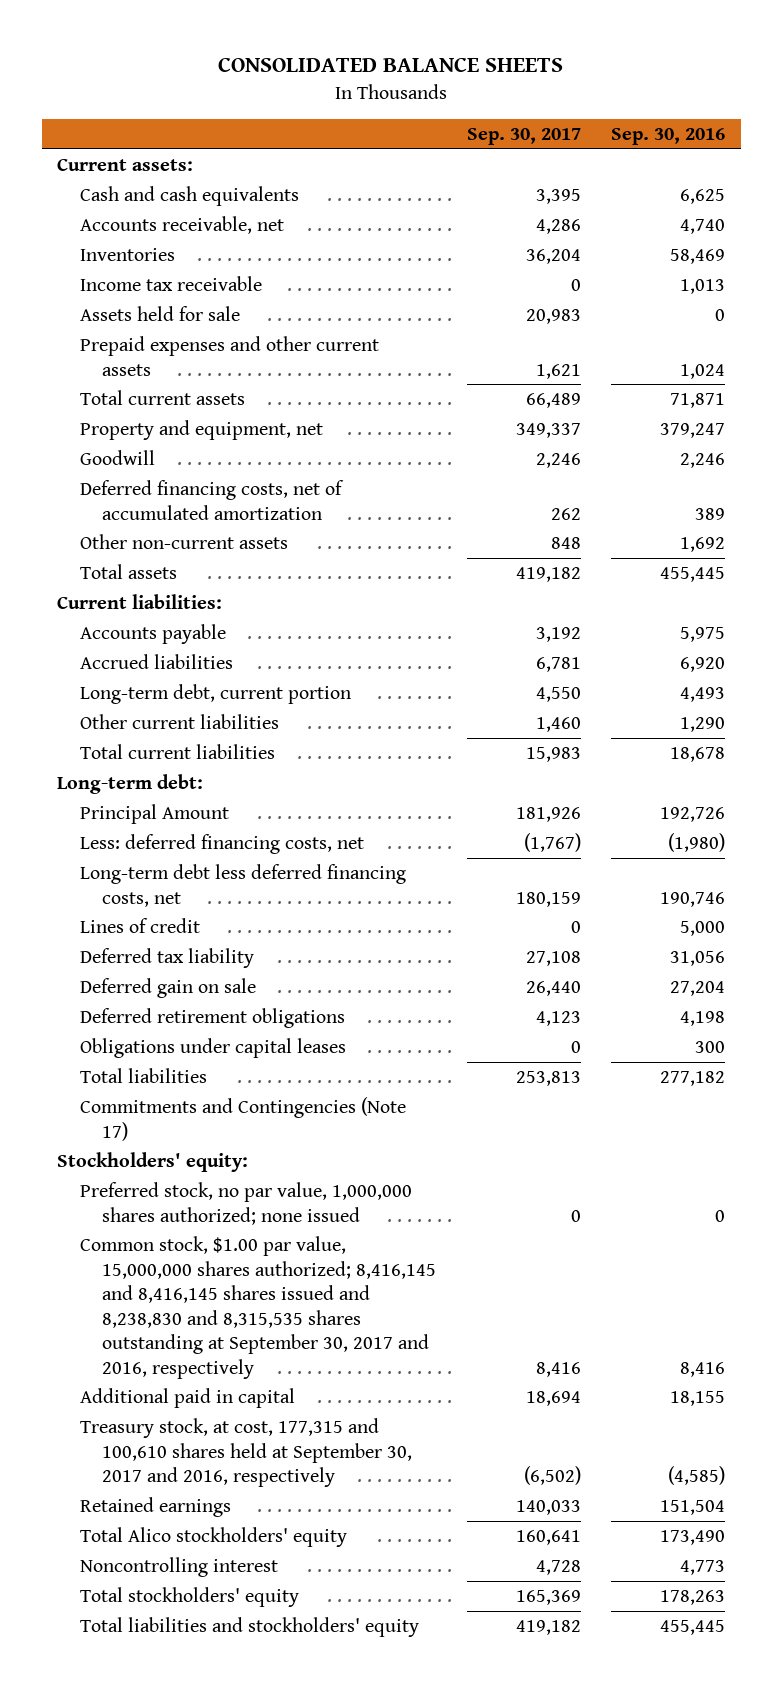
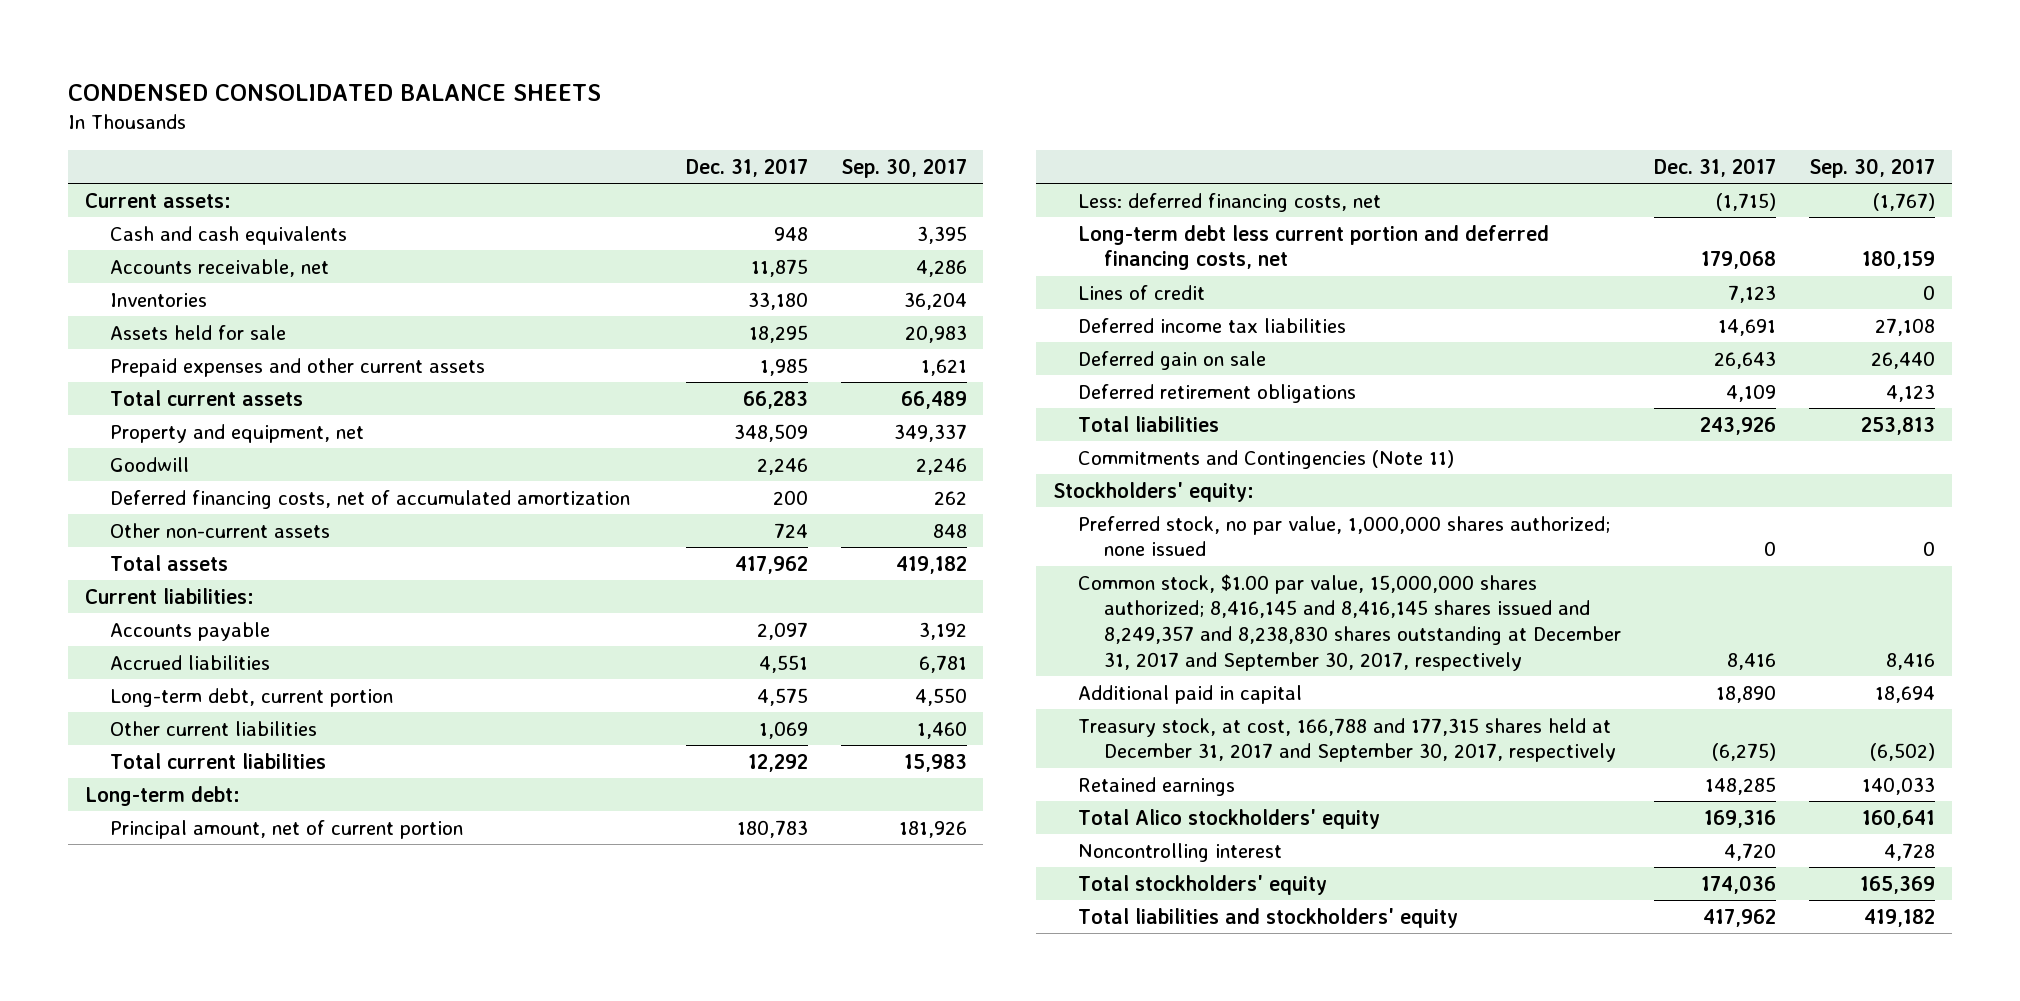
[218,57,564,73] CONSOLIDATED BALANCE SHEETS -> [67,83,601,101] CONDENSED CONSOLIDATED BALANCE SHEETS
[611,127,726,145] Sep. 30, 2016 -> none
none -> [685,158,808,178] Dec. 31, 2017
[79,275,262,291] Income tax receivable -> none
[79,803,229,824] Principal Amount -> [109,819,463,839] Principal amount, net of current portion
[79,863,406,907] Long-term debt less deferred financing costs, net -> [1078,224,1550,271] Long-term debt less current portion and deferred financing costs, net
[79,947,254,968] Deferred tax liability -> [1078,317,1347,333] Deferred income tax liabilities
[79,1037,346,1058] Obligations under capital leases -> none
[79,1096,406,1141] Commitments and Contingencies (Note 17) -> [1078,449,1455,469] Commitments and Contingencies (Note 11)
[79,1235,437,1379] Common stock, $1.00 par value, 15,000,000 shares authorized; 8,416,145 and 8,416,145 shares issued and 8,238,830 and 8,315,535 shares outstanding at September 30, 2017 and 2016, respectively -> [1078,573,1621,671] Common stock, $1.00 par value, 15,000,000 shares authorized; 8,416,145 and 8,416,145 shares issued and 8,249,357 and 8,238,830 shares outstanding at December 31, 2017 and September 30, 2017, respectively
[79,1417,413,1488] Treasury stock, at cost, 177,315 and 100,610 shares held at September 30, 2017 and 2016, respectively -> [1078,717,1616,763] Treasury stock, at cost, 166,788 and 177,315 shares held at December 31, 2017 and September 30, 2017, respectively

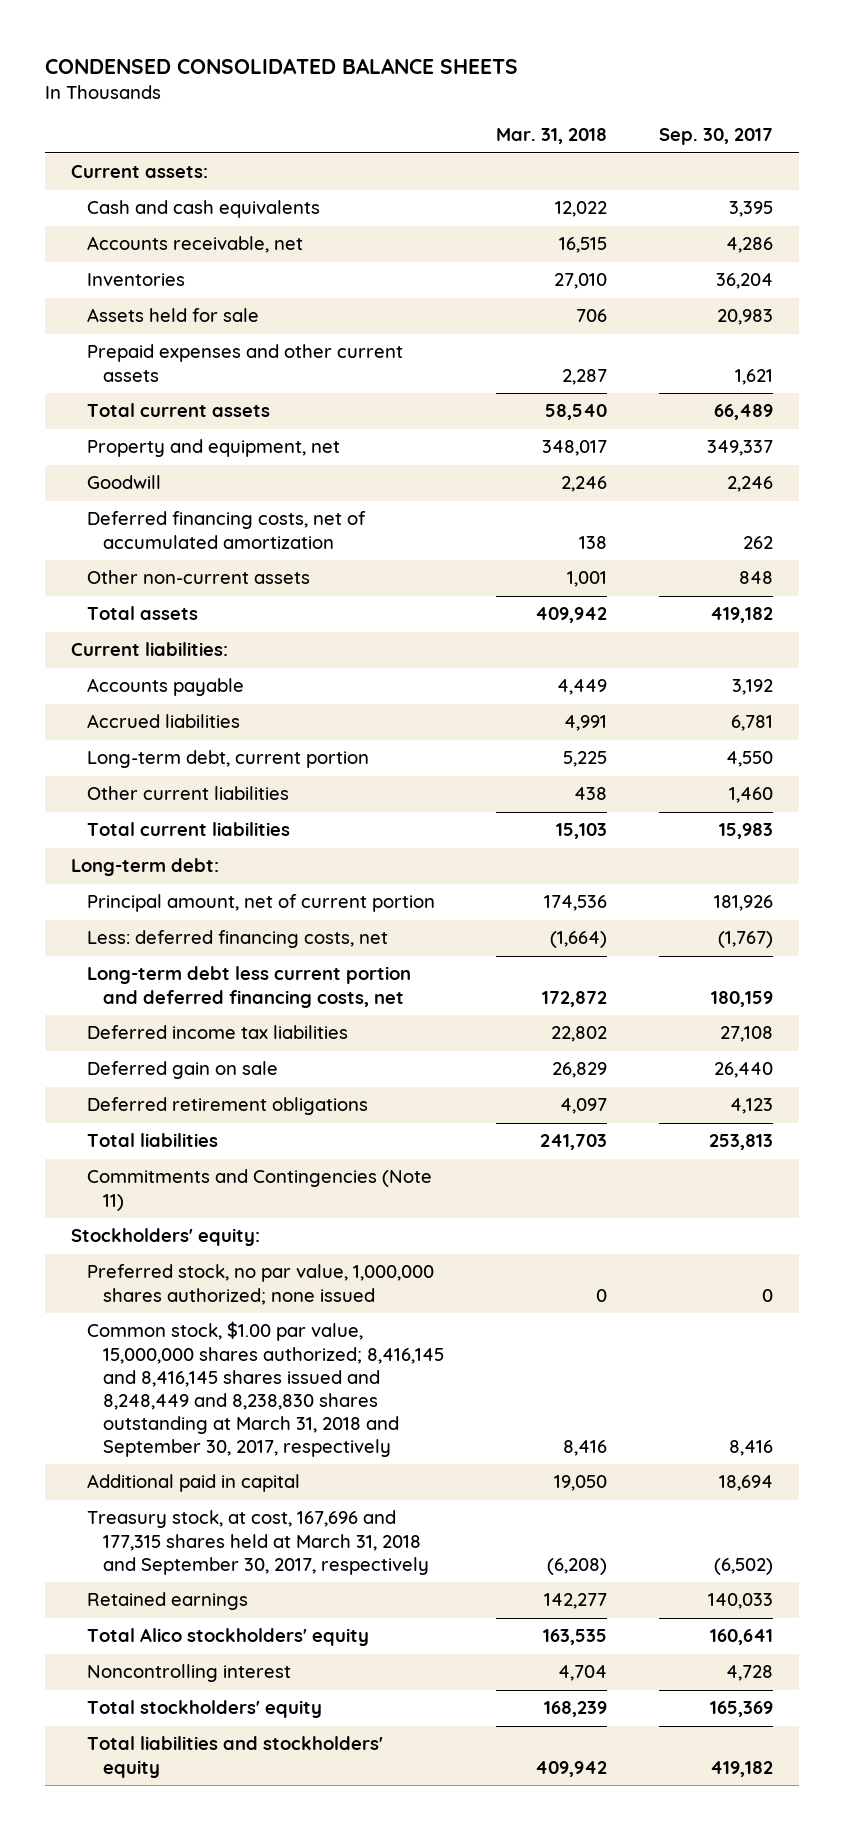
[685,158,808,178] Dec. 31, 2017 -> none
none -> [495,128,607,145] Mar. 31, 2018
[1078,284,1206,300] Lines of credit -> none
[1078,573,1621,671] Common stock, $1.00 par value, 15,000,000 shares authorized; 8,416,145 and 8,416,145 shares issued and 8,249,357 and 8,238,830 shares outstanding at December 31, 2017 and September 30, 2017, respectively -> [86,1321,444,1458] Common stock, $1.00 par value, 15,000,000 shares authorized; 8,416,145 and 8,416,145 shares issued and 8,248,449 and 8,238,830 shares outstanding at March 31, 2018 and September 30, 2017, respectively
[1078,717,1616,763] Treasury stock, at cost, 166,788 and 177,315 shares held at December 31, 2017 and September 30, 2017, respectively -> [86,1510,429,1575] Treasury stock, at cost, 167,696 and 177,315 shares held at March 31, 2018 and September 30, 2017, respectively

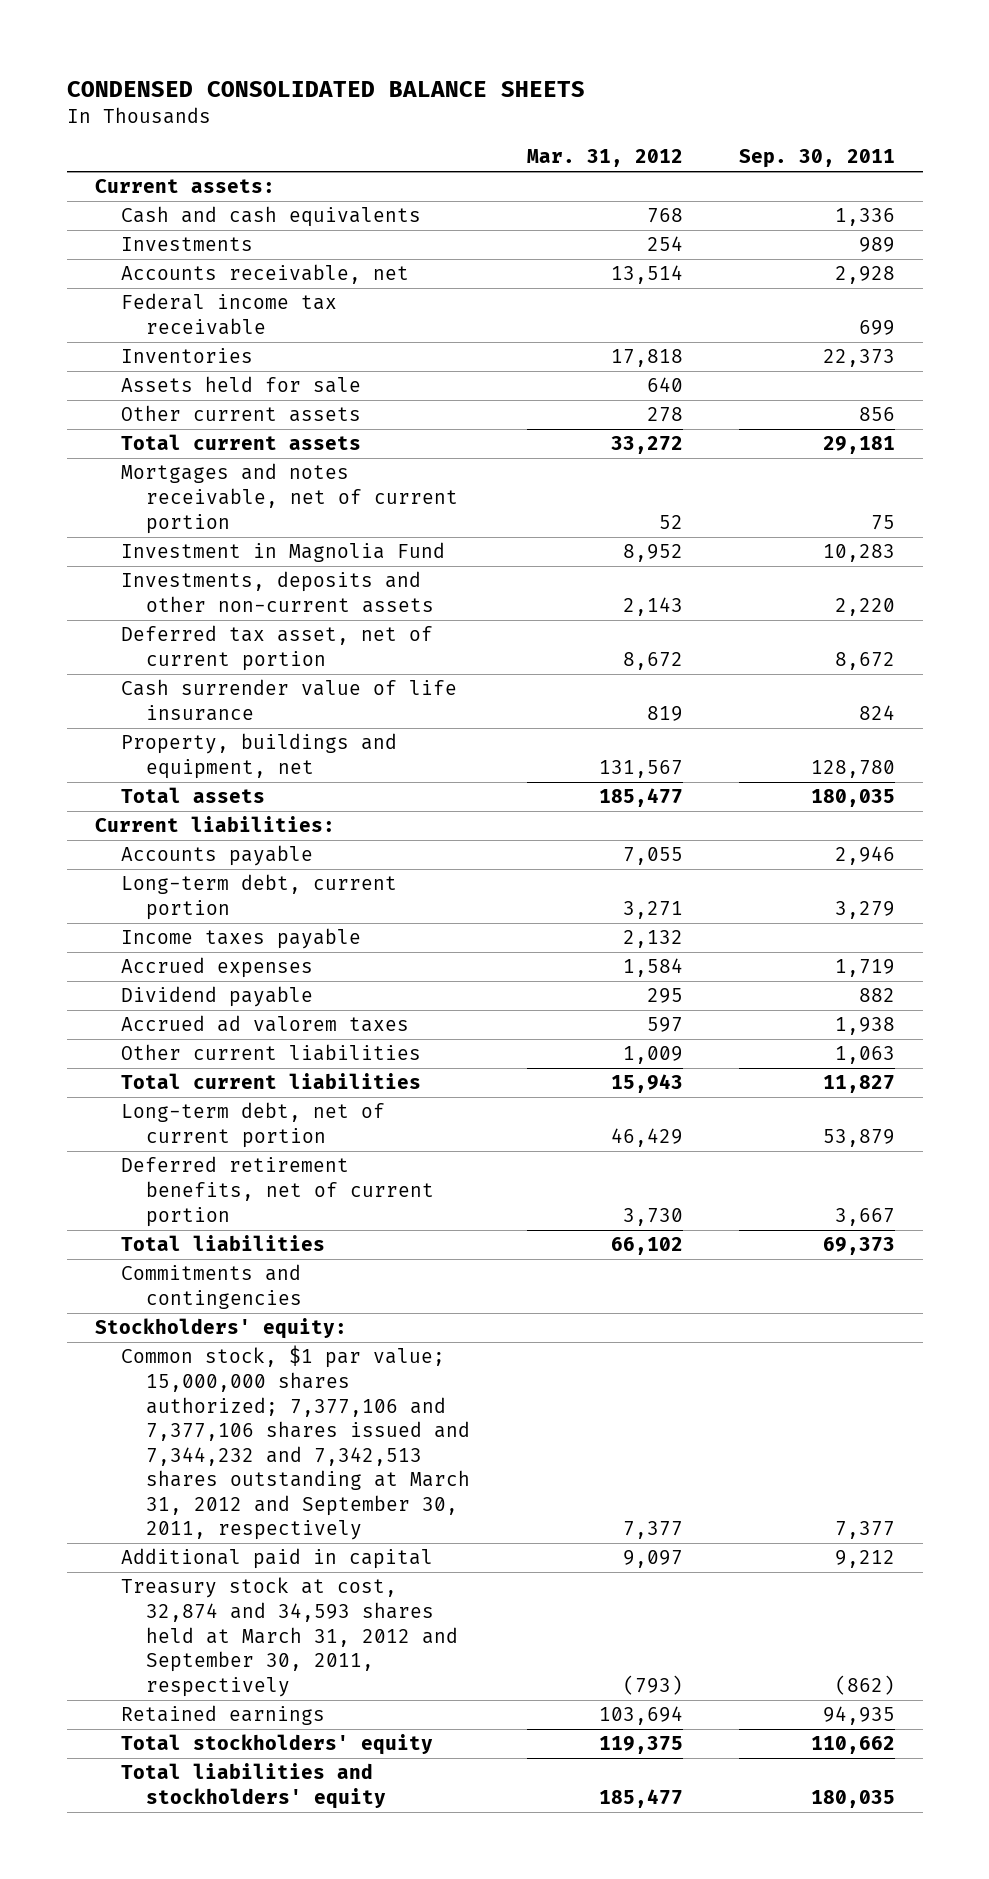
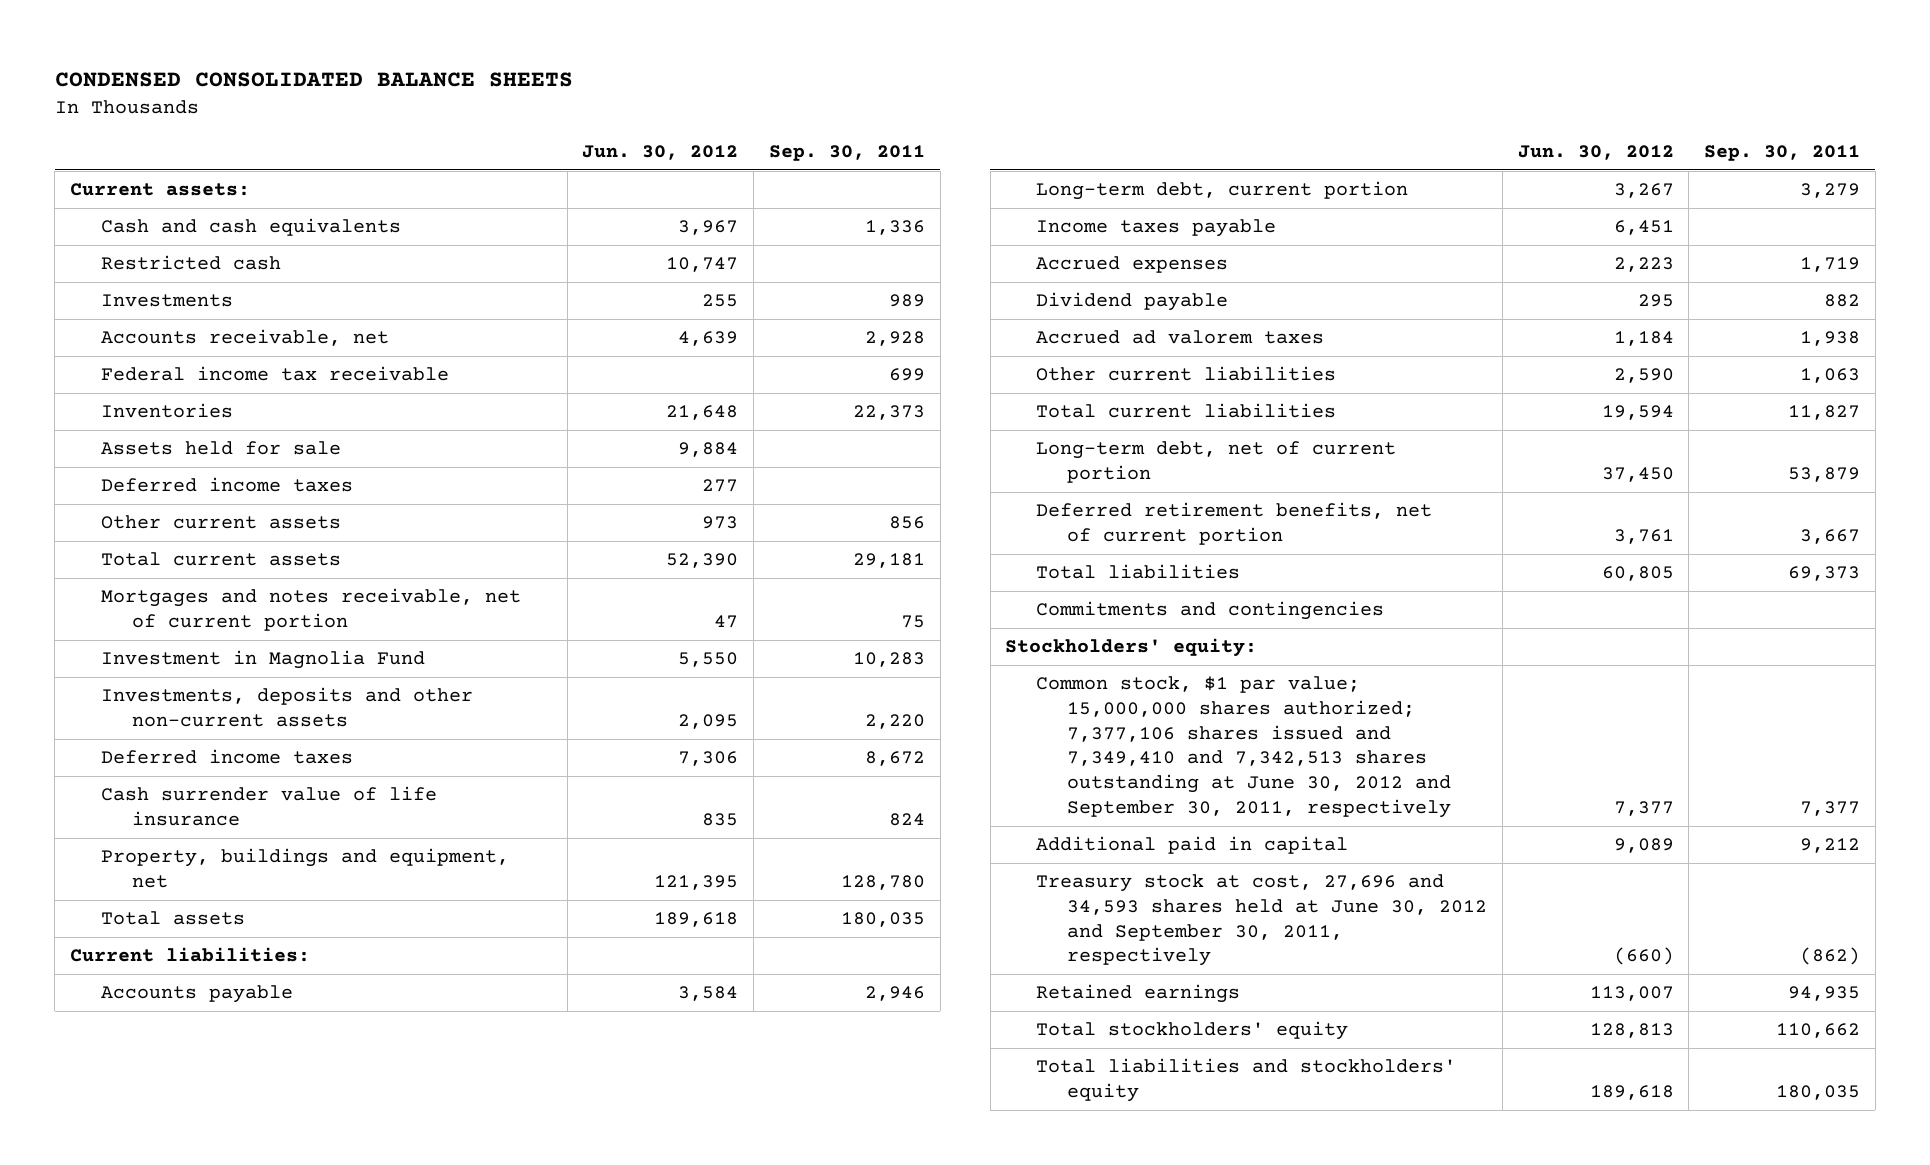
[526,149,683,168] Mar. 31, 2012 -> none
none -> [582,144,739,160] Jun. 30, 2012
none -> [100,255,281,271] Restricted cash
none -> [100,477,353,493] Deferred income taxes
[120,625,433,671] Deferred tax asset, net of current portion -> [100,749,353,765] Deferred income taxes
[120,1345,471,1541] Common stock, $1 par value; 15,000,000 shares authorized; 7,377,106 and 7,377,106 shares issued and 7,344,232 and 7,342,513 shares outstanding at March 31, 2012 and September 30, 2011, respectively -> [1036,676,1452,818] Common stock, $1 par value; 15,000,000 shares authorized; 7,377,106 shares issued and 7,349,410 and 7,342,513 shares outstanding at June 30, 2012 and September 30, 2011, respectively
[120,1577,459,1697] Treasury stock at cost, 32,874 and 34,593 shares held at March 31, 2012 and September 30, 2011, respectively -> [1036,874,1488,967] Treasury stock at cost, 27,696 and 34,593 shares held at June 30, 2012 and September 30, 2011, respectively

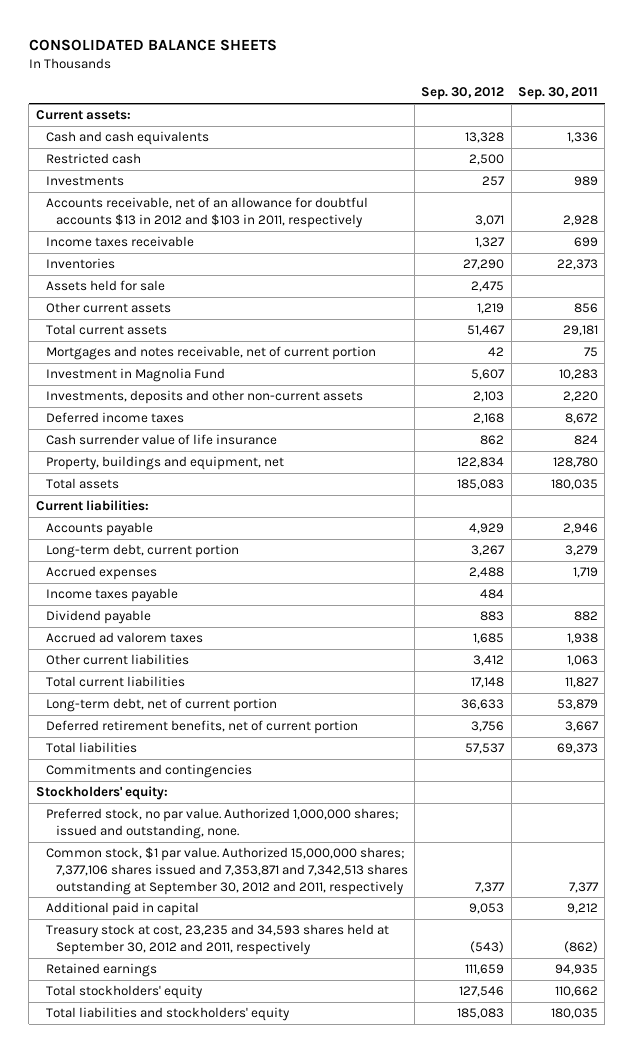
[54,71,573,87] CONDENSED CONSOLIDATED BALANCE SHEETS -> [28,38,277,51] CONSOLIDATED BALANCE SHEETS
[582,144,739,160] Jun. 30, 2012 -> none
none -> [421,87,505,101] Sep. 30, 2012
[100,329,389,347] Accounts receivable, net -> [45,197,368,228] Accounts receivable, net of an allowance for doubtful accounts $13 in 2012 and $103 in 2011, respectively
[100,366,449,382] Federal income tax receivable -> [45,236,194,248] Income taxes receivable
[100,477,353,493] Deferred income taxes -> none
[1036,219,1277,238] Income taxes payable -> [45,588,178,603] Income taxes payable
none -> [45,808,399,839] Preferred stock, no par value. Authorized 1,000,000 shares; issued and outstanding, none.
[1036,676,1452,818] Common stock, $1 par value; 15,000,000 shares authorized; 7,377,106 shares issued and 7,349,410 and 7,342,513 shares outstanding at June 30, 2012 and September 30, 2011, respectively -> [45,847,408,895] Common stock, $1 par value. Authorized 15,000,000 shares; 7,377,106 shares issued and 7,353,871 and 7,342,513 shares outstanding at September 30, 2012 and 2011, respectively
[1036,874,1488,967] Treasury stock at cost, 27,696 and 34,593 shares held at June 30, 2012 and September 30, 2011, respectively -> [45,924,389,955] Treasury stock at cost, 23,235 and 34,593 shares held at September 30, 2012 and 2011, respectively

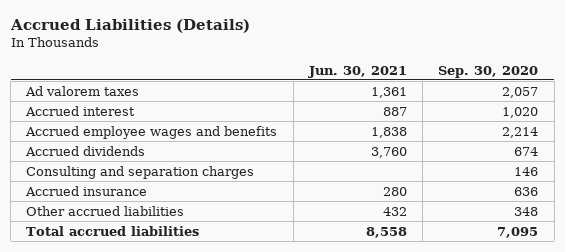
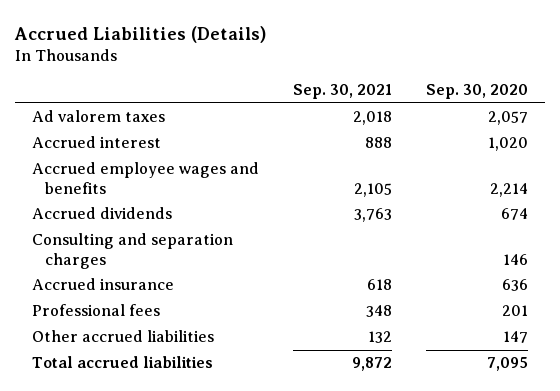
[307,65,407,78] Jun. 30, 2021 -> none
none -> [292,84,392,100] Sep. 30, 2021
none -> [32,304,161,317] Professional fees
[514,206,539,216] 348 -> [502,331,528,344] 147

